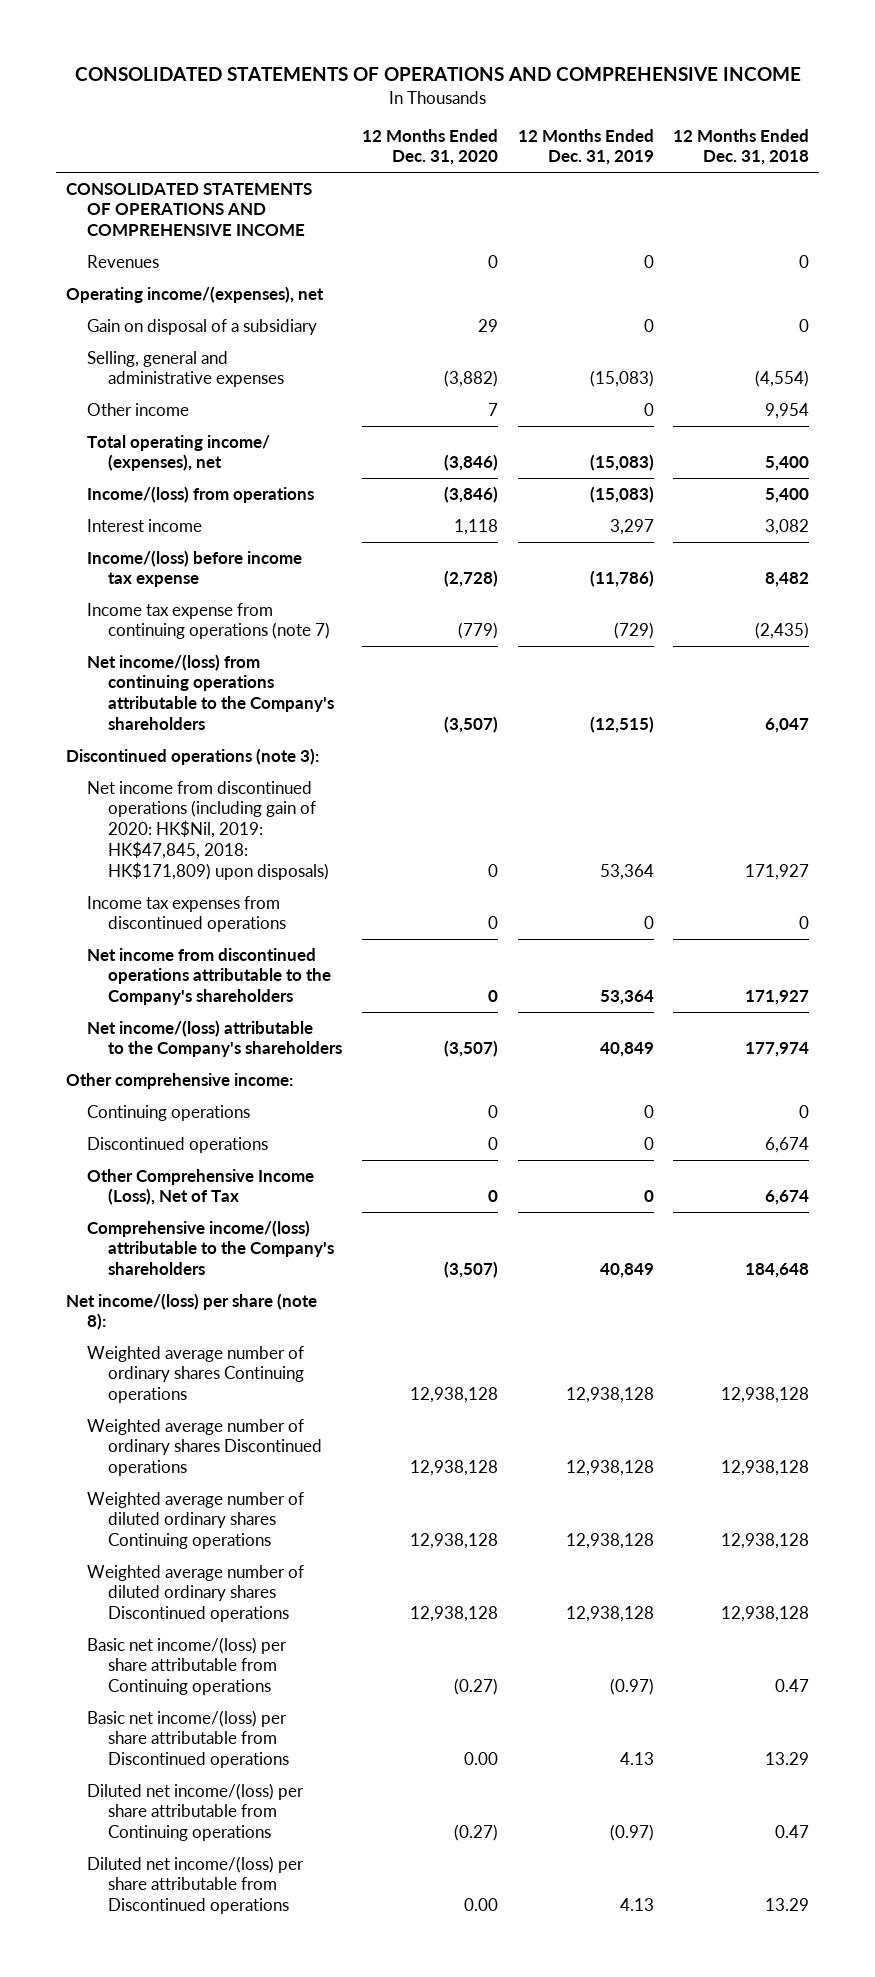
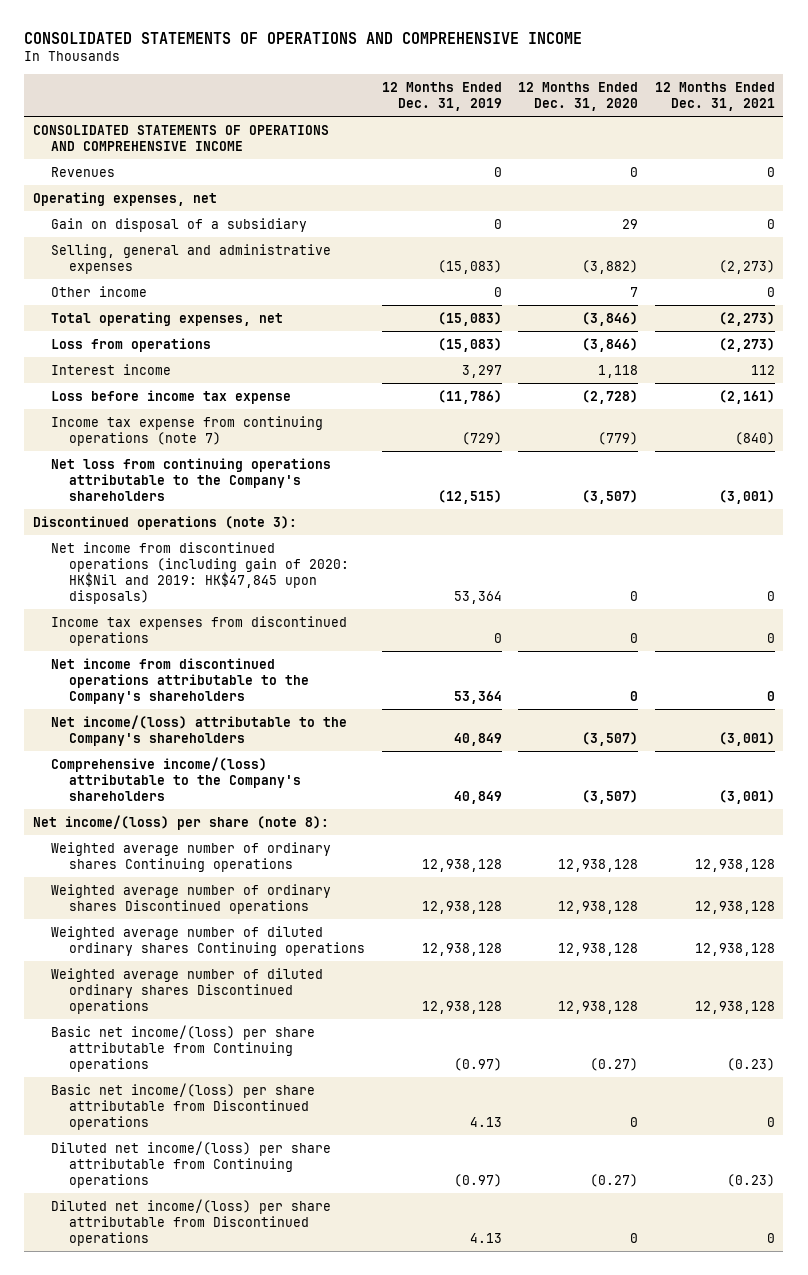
[673,128,810,166] 12 Months Ended Dec. 31, 2018 -> none
none -> [655,81,776,111] 12 Months Ended Dec. 31, 2021
[65,285,324,303] Operating income/(expenses), net -> [32,191,217,206] Operating expenses, net
[87,434,271,472] Total operating income/ (expenses), net -> [50,311,283,326] Total operating expenses, net
[87,485,315,503] Income/(loss) from operations -> [50,337,211,352] Loss from operations
[87,549,303,588] Income/(loss) before income tax expense -> [50,389,291,404] Loss before income tax expense
[87,653,335,730] Net income/(loss) from continuing operations attributable to the Company's shareholders -> [50,457,331,501] Net loss from continuing operations attributable to the Company's shareholders
[87,780,330,880] Net income from discontinued operations (including gain of 2020: HK$Nil, 2019: HK$47,845, 2018: HK$171,809) upon disposals) -> [50,541,350,604] Net income from discontinued operations (including gain of 2020: HK$Nil and 2019: HK$47,845 upon disposals)
[65,1072,293,1089] Other comprehensive income: -> none
[87,1104,251,1121] Continuing operations -> none
[87,1136,269,1153] Discontinued operations -> none
[87,1168,315,1206] Other Comprehensive Income (Loss), Net of Tax -> none
[464,1752,499,1766] 0.00 -> [630,1116,639,1127] 0
[464,1898,499,1912] 0.00 -> [630,1232,639,1243] 0

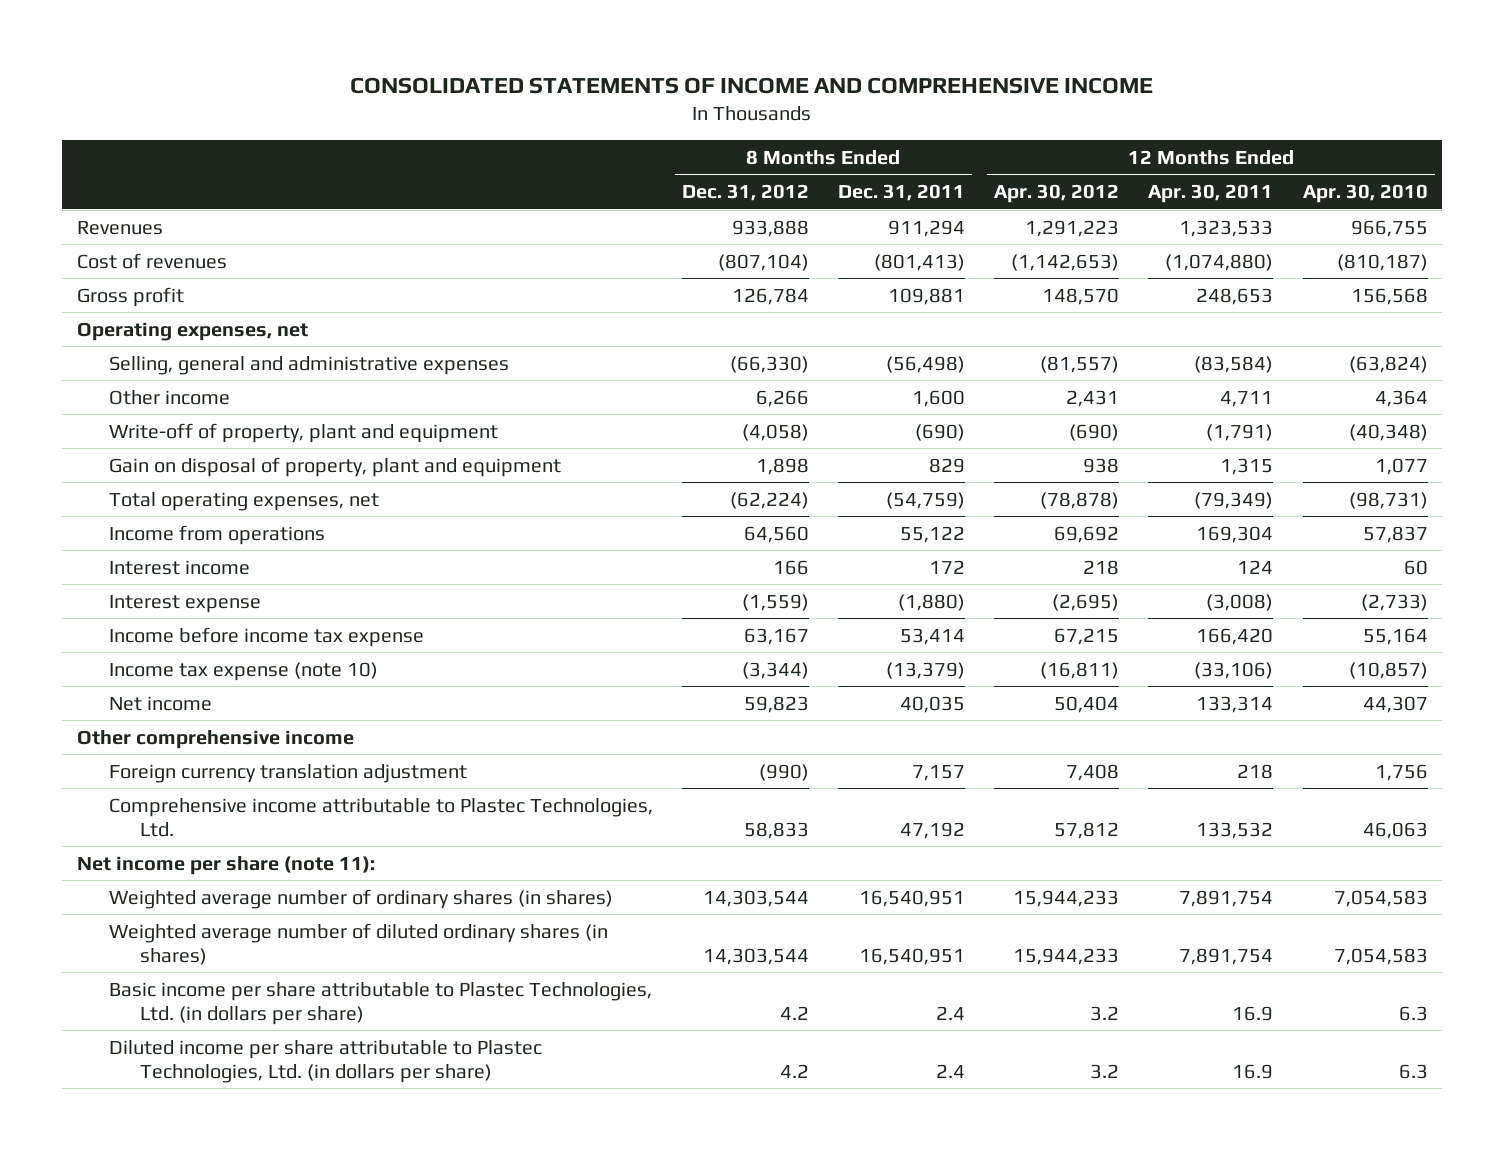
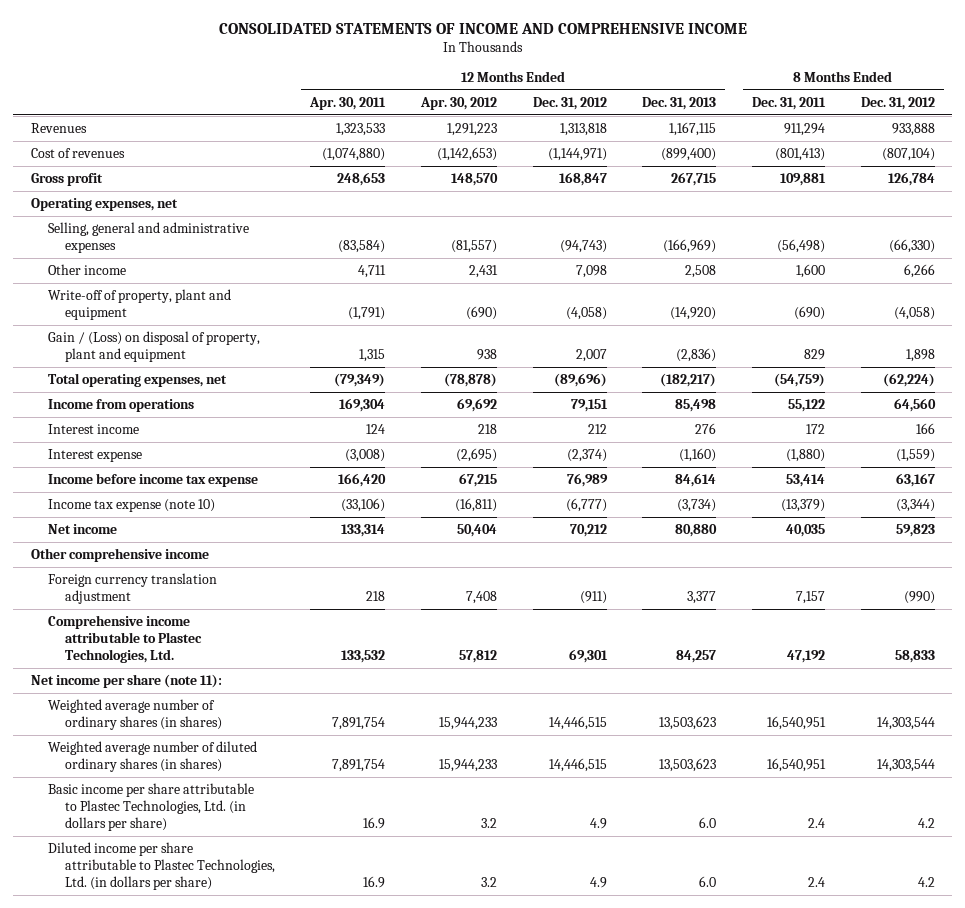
[1302,184,1428,204] Apr. 30, 2010 -> none
none -> [532,96,607,110] Dec. 31, 2012
none -> [642,96,717,110] Dec. 31, 2013
[108,456,561,477] Gain on disposal of property, plant and equipment -> [47,330,260,363] Gain / (Loss) on disposal of property, plant and equipment

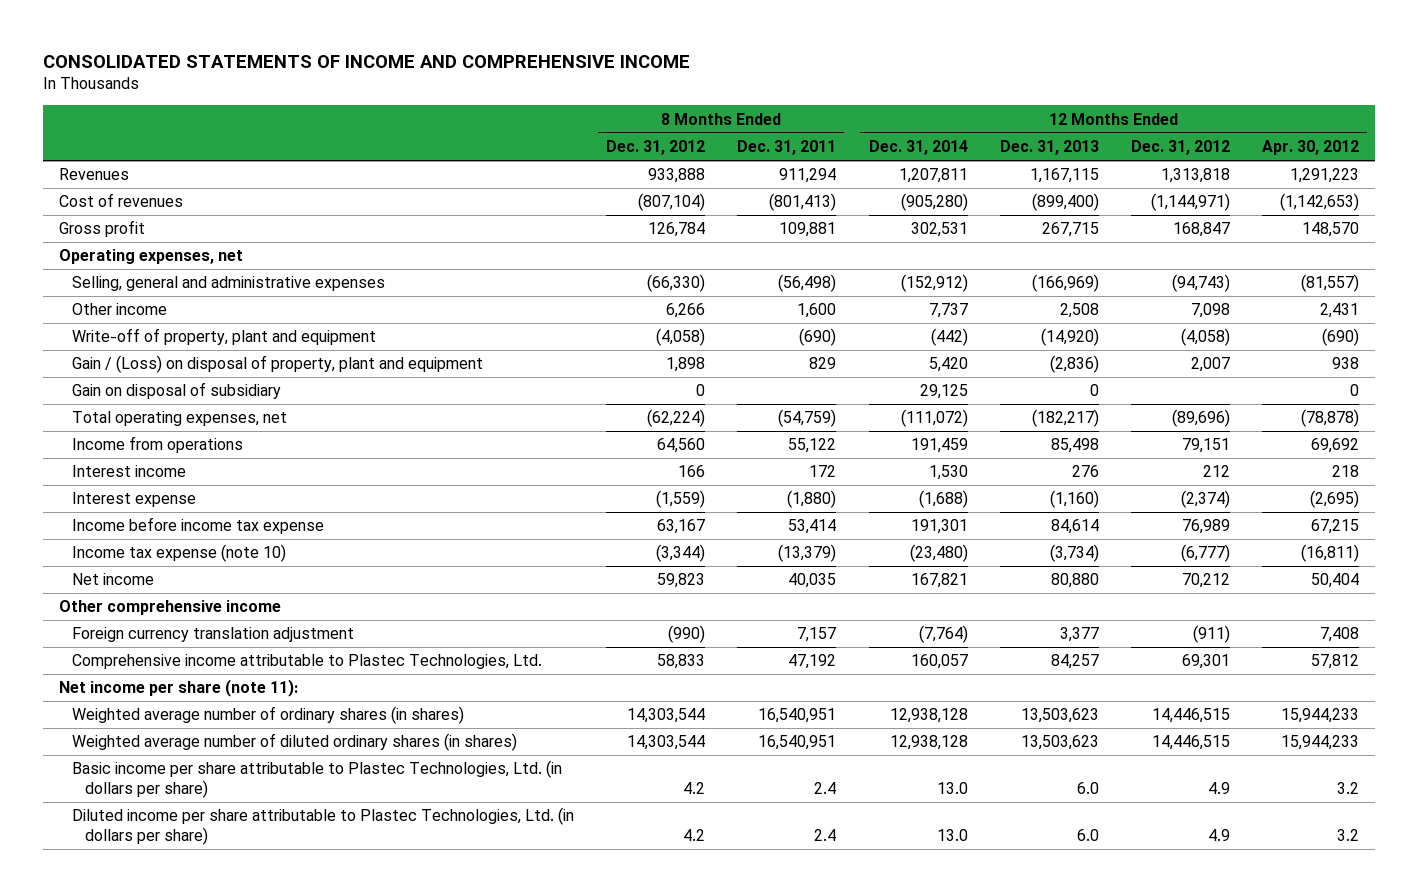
[309,96,387,110] Apr. 30, 2011 -> none
none -> [868,139,968,155] Dec. 31, 2014
none -> [72,382,282,400] Gain on disposal of subsidiary

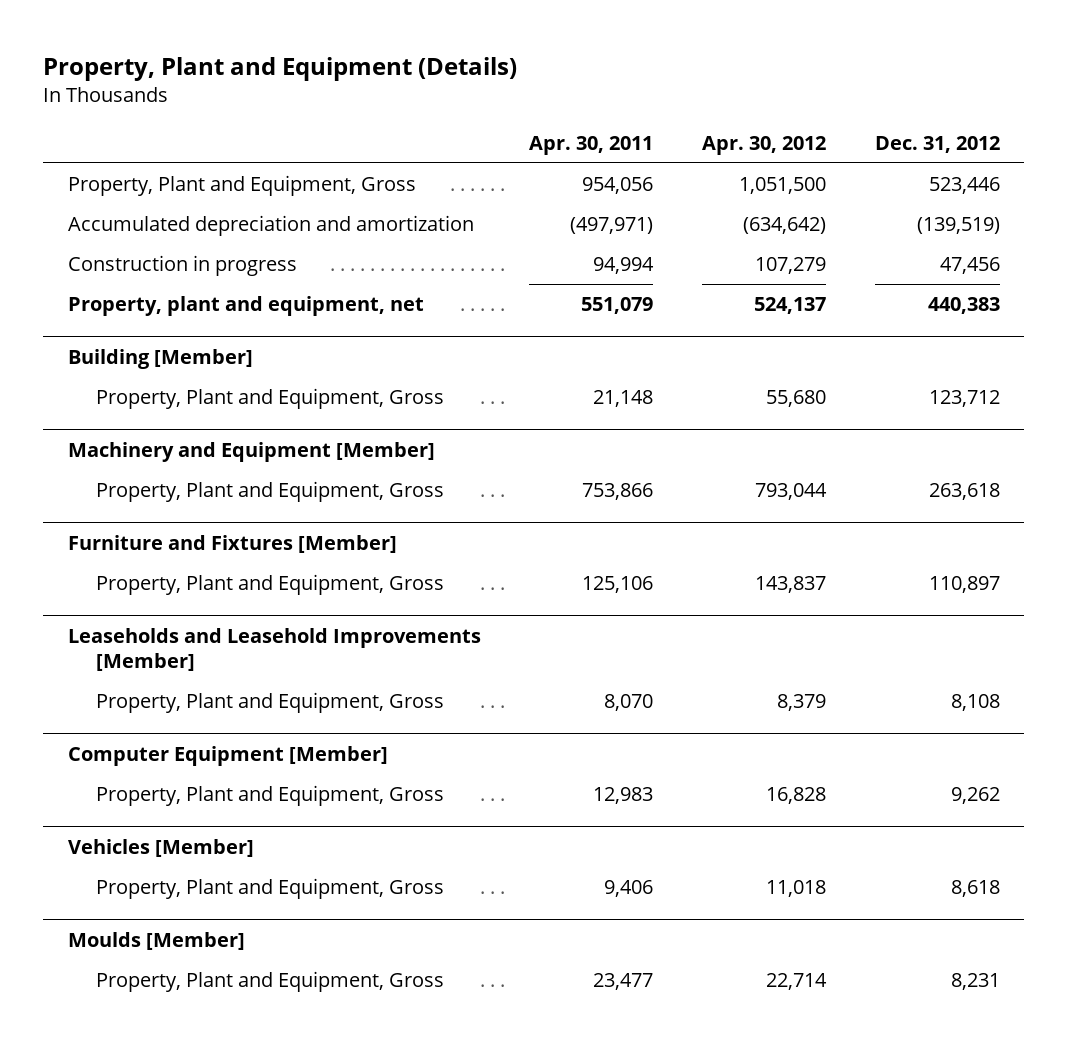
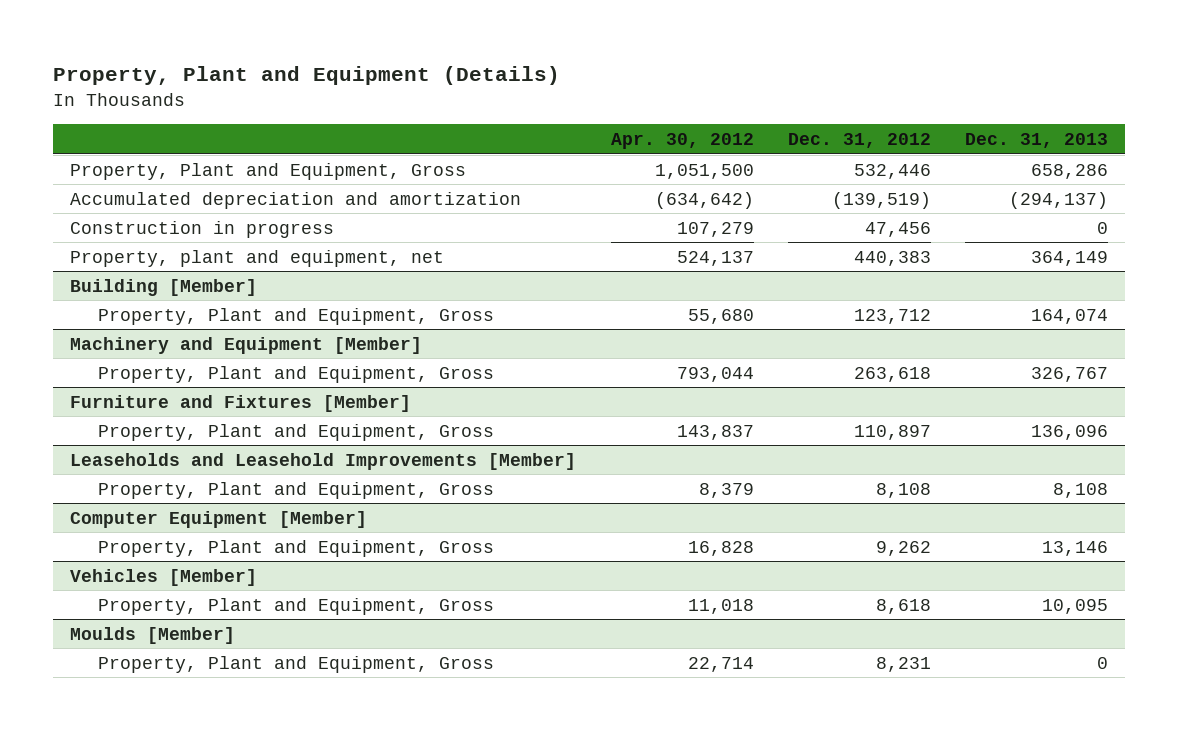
[529,135,654,155] Apr. 30, 2011 -> none
none -> [965,132,1109,148] Dec. 31, 2013
[928,177,1000,195] 523,446 -> [853,163,931,179] 532,446

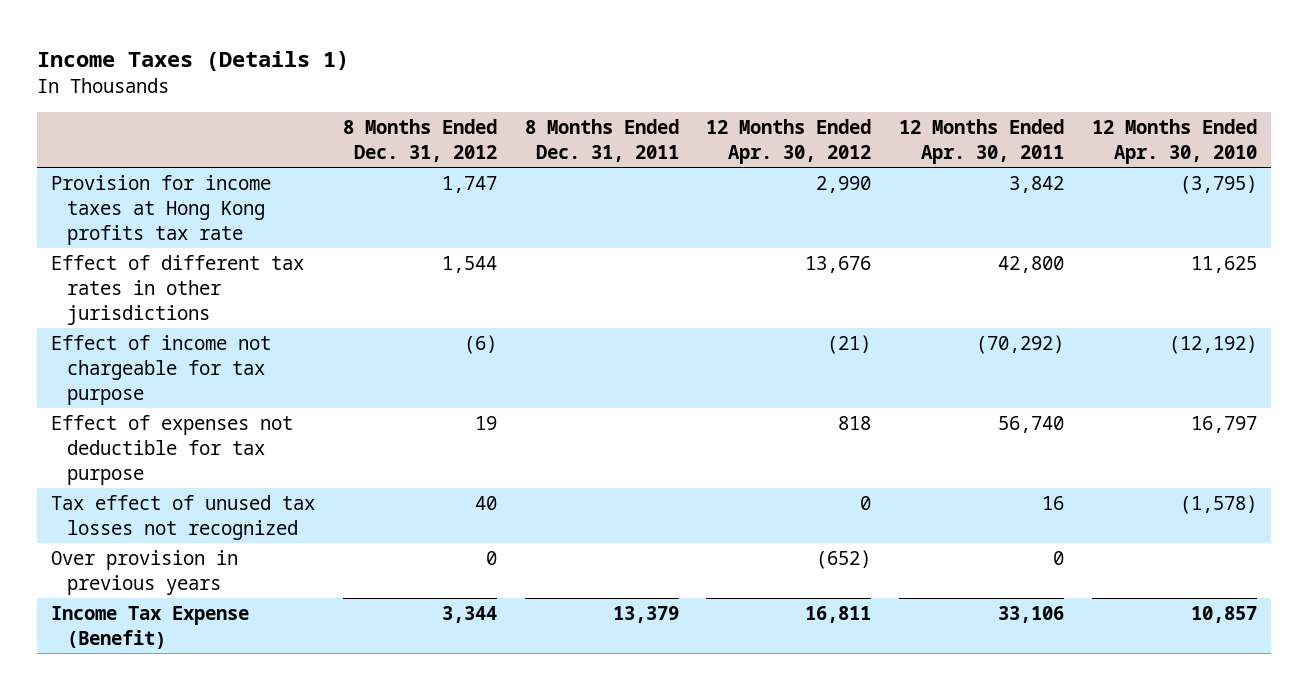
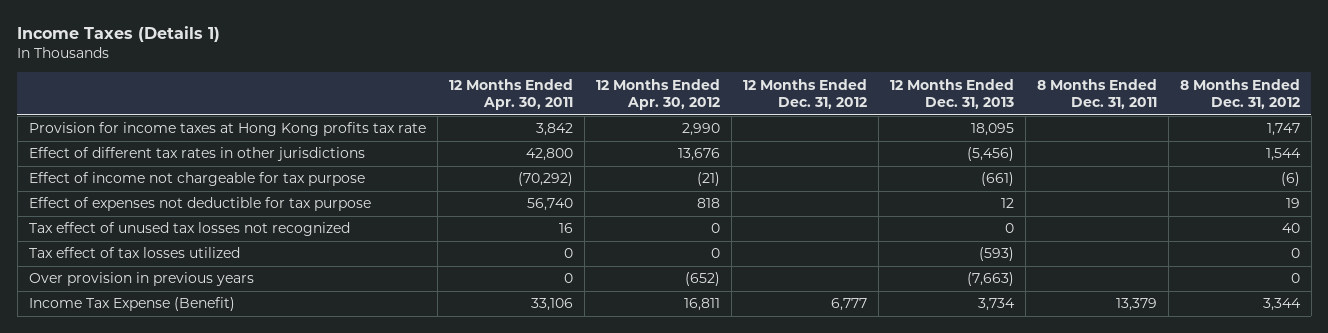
[1092,118,1258,164] 12 Months Ended Apr. 30, 2010 -> none
none -> [742,78,867,110] 12 Months Ended Dec. 31, 2012
none -> [889,78,1014,110] 12 Months Ended Dec. 31, 2013
none -> [28,247,240,259] Tax effect of tax losses utilized

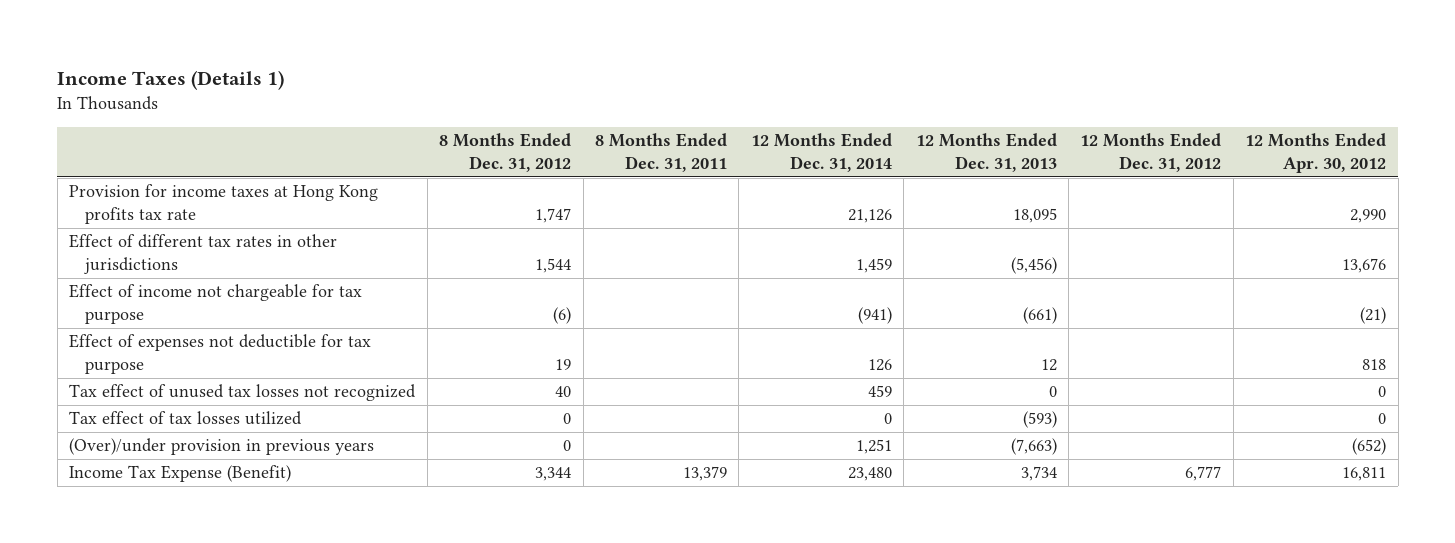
[448,78,573,111] 12 Months Ended Apr. 30, 2011 -> none
none -> [750,133,892,172] 12 Months Ended Dec. 31, 2014
[28,272,254,287] Over provision in previous years -> [69,438,375,456] (Over)/under provision in previous years

